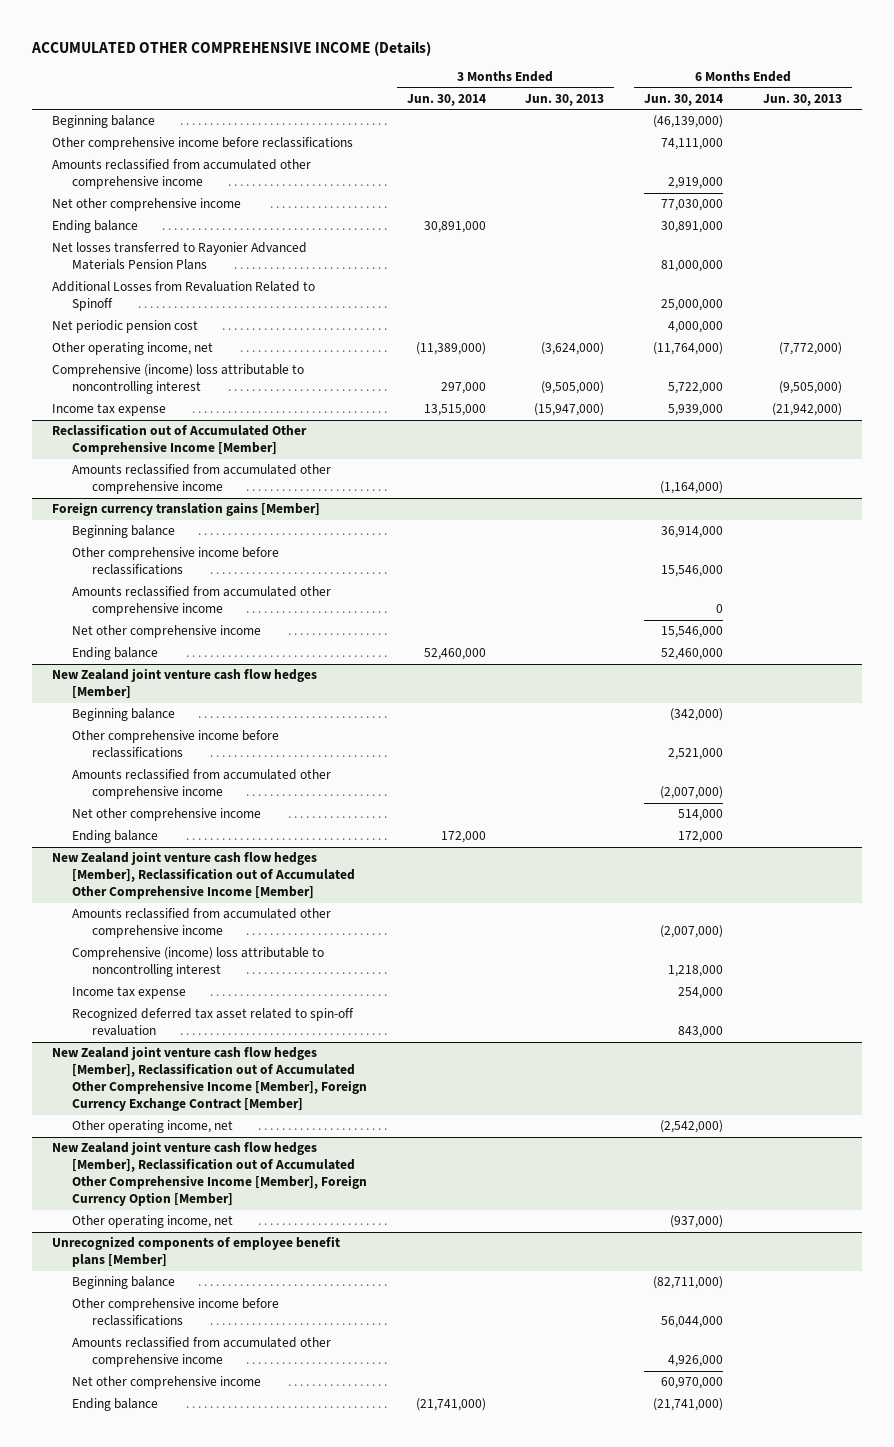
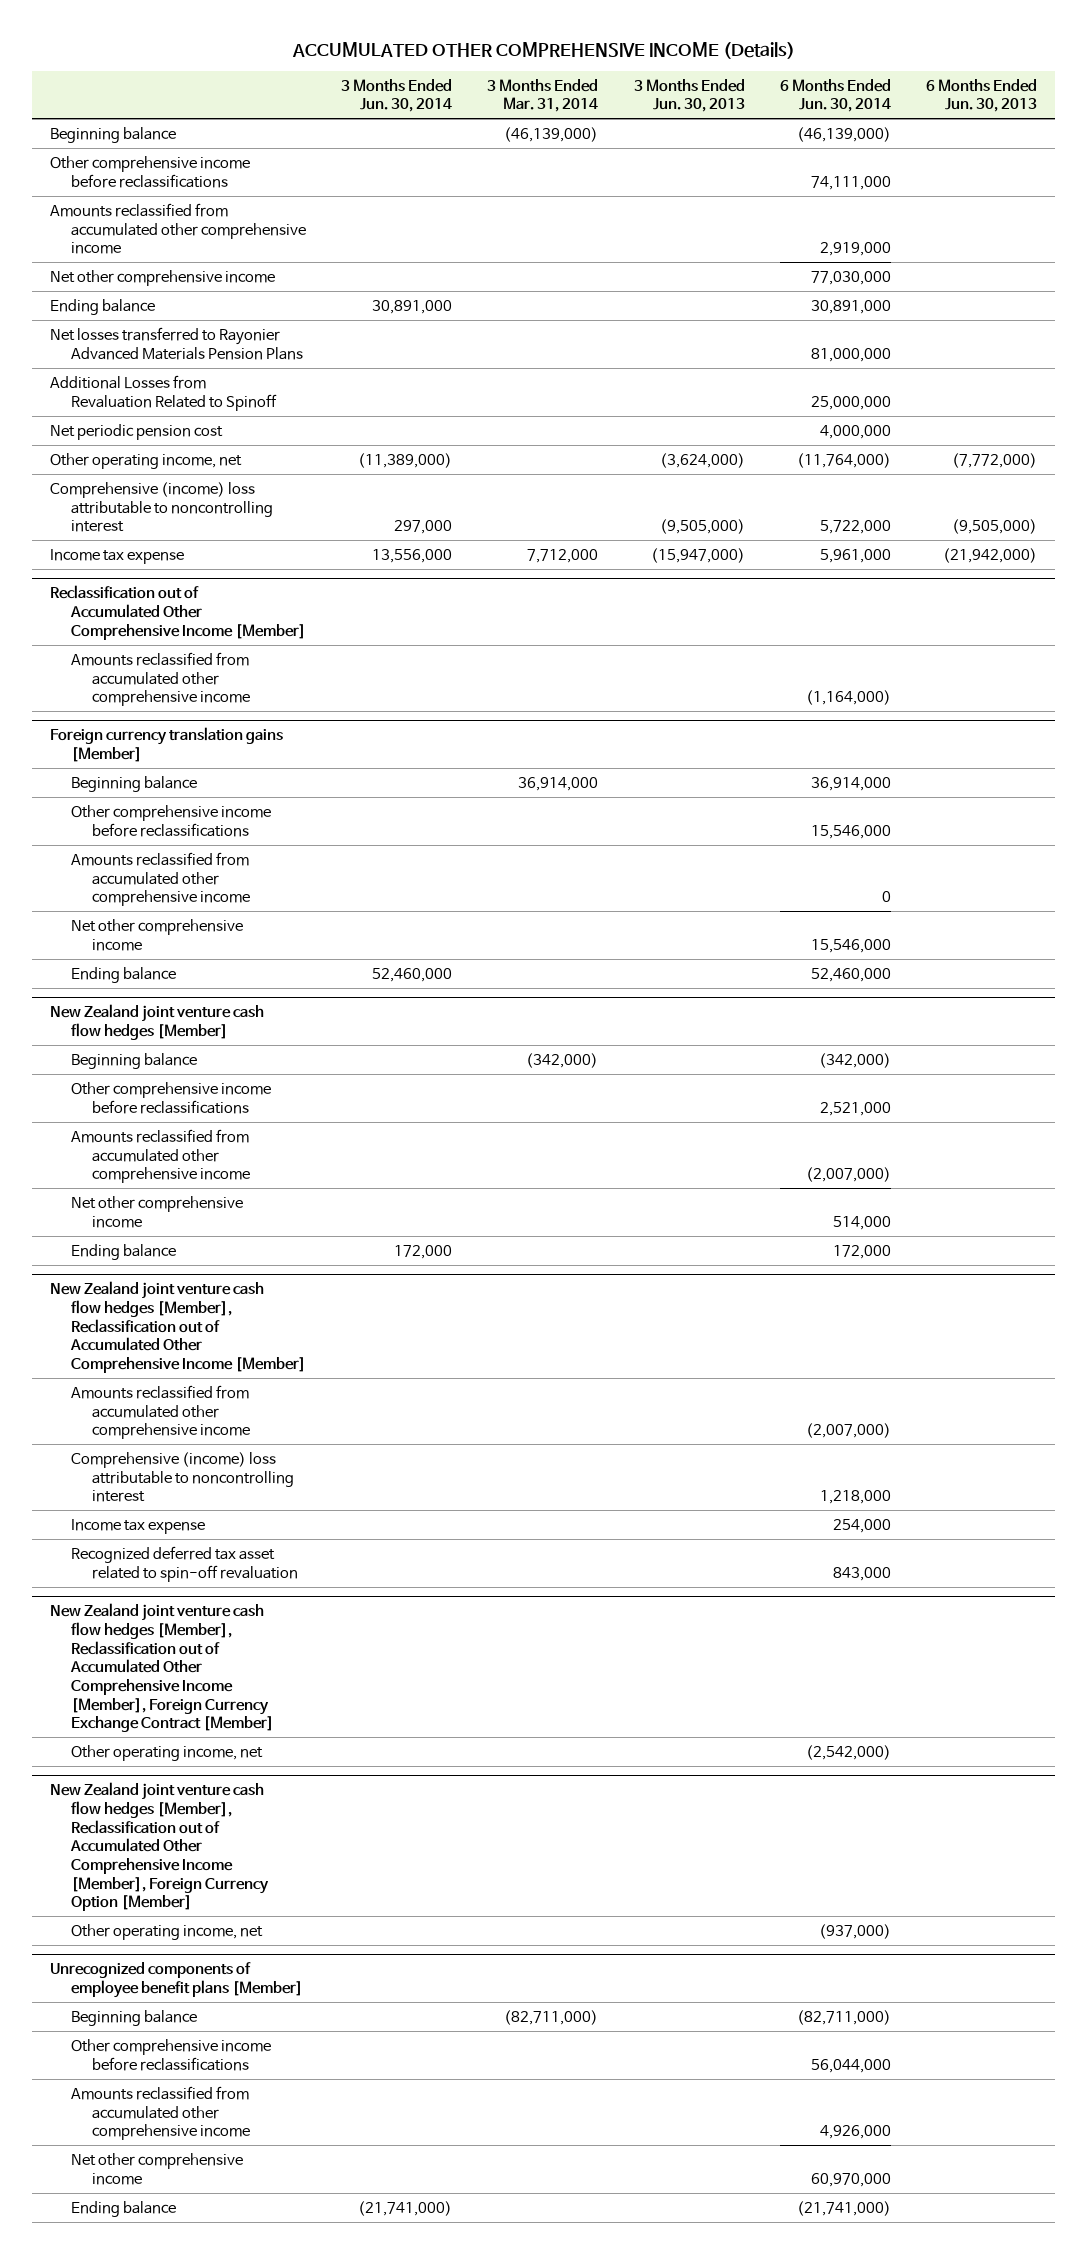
none -> [487,78,599,113] 3 Months Ended Mar. 31, 2014
[423,404,486,417] 13,515,000 -> [372,548,453,563] 13,556,000
[668,404,724,417] 5,939,000 -> [819,548,891,563] 5,961,000

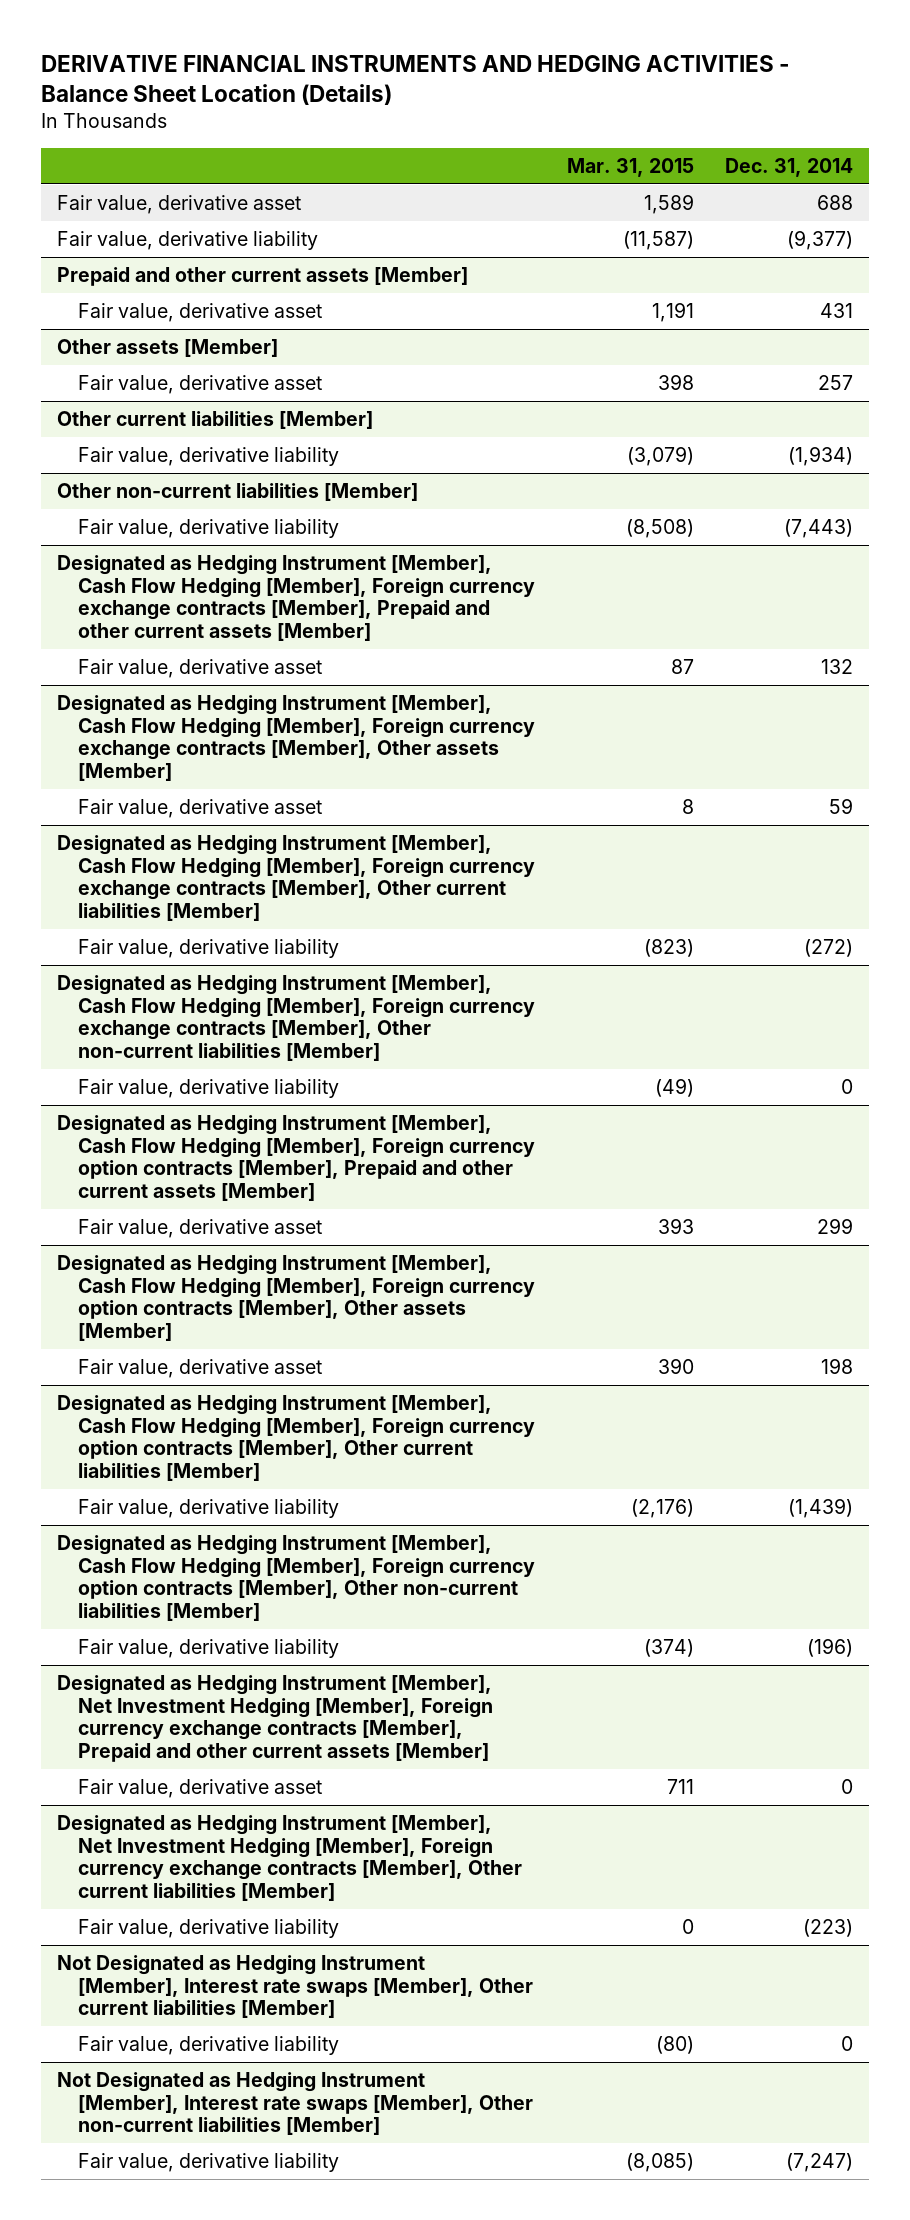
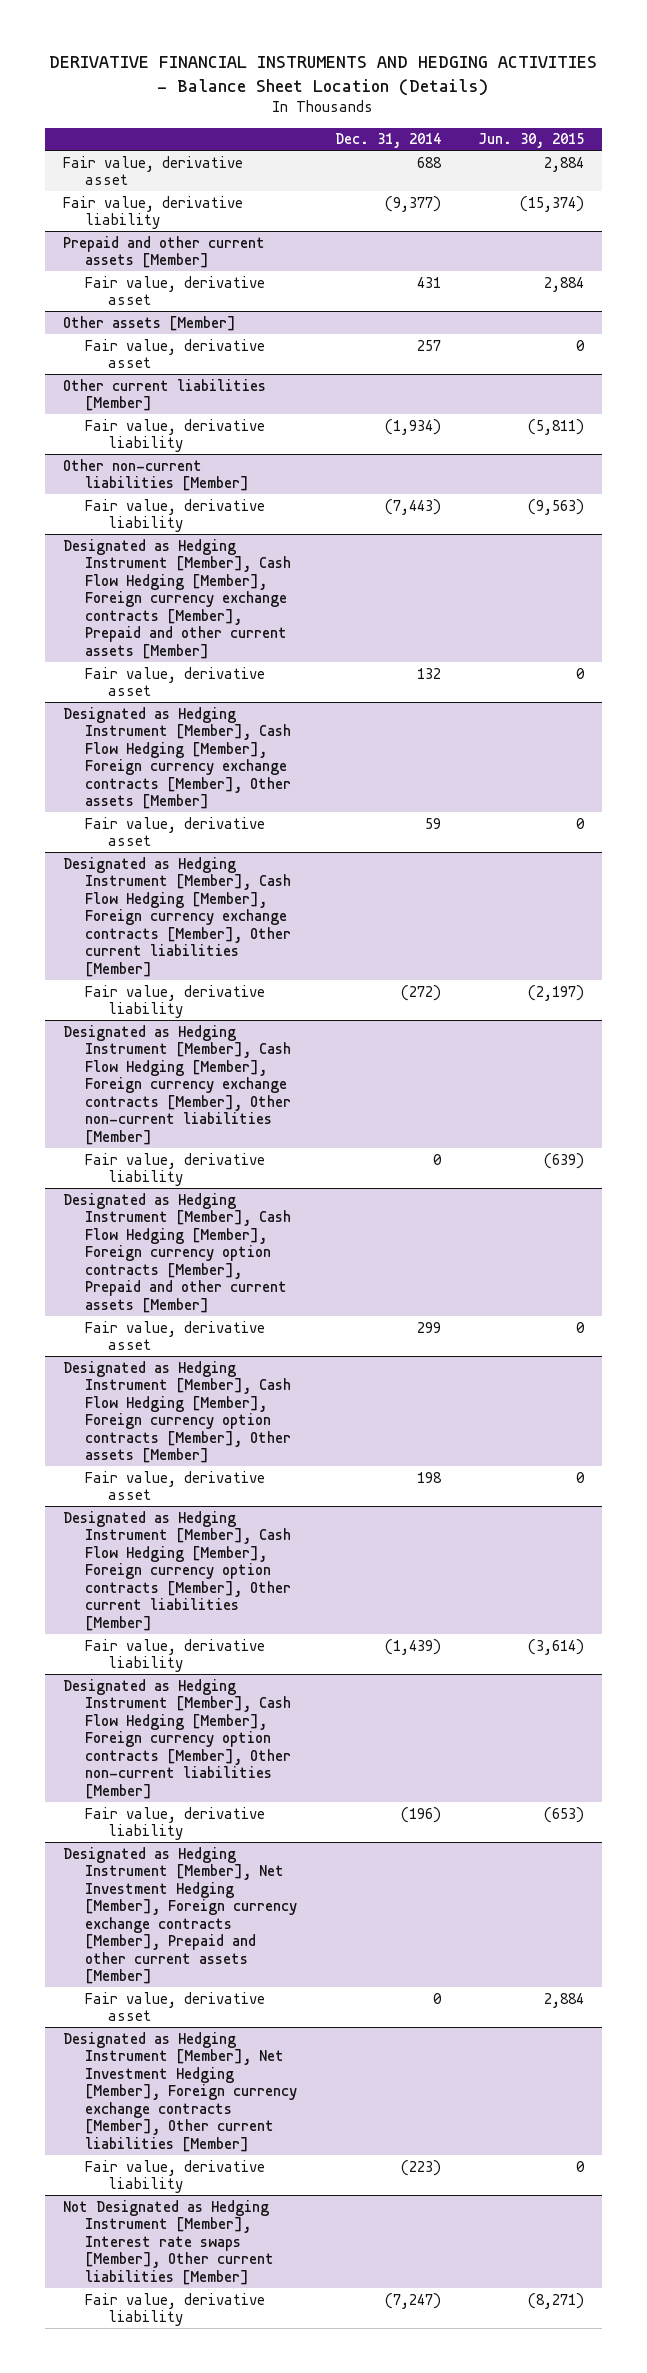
[566,157,694,177] Mar. 31, 2015 -> none
none -> [477,133,584,149] Jun. 30, 2015
[78,2036,340,2056] Fair value, derivative liability -> none
[56,2072,534,2136] Not Designated as Hedging Instrument [Member], Interest rate swaps [Member], Other non-current liabilities [Member] -> none

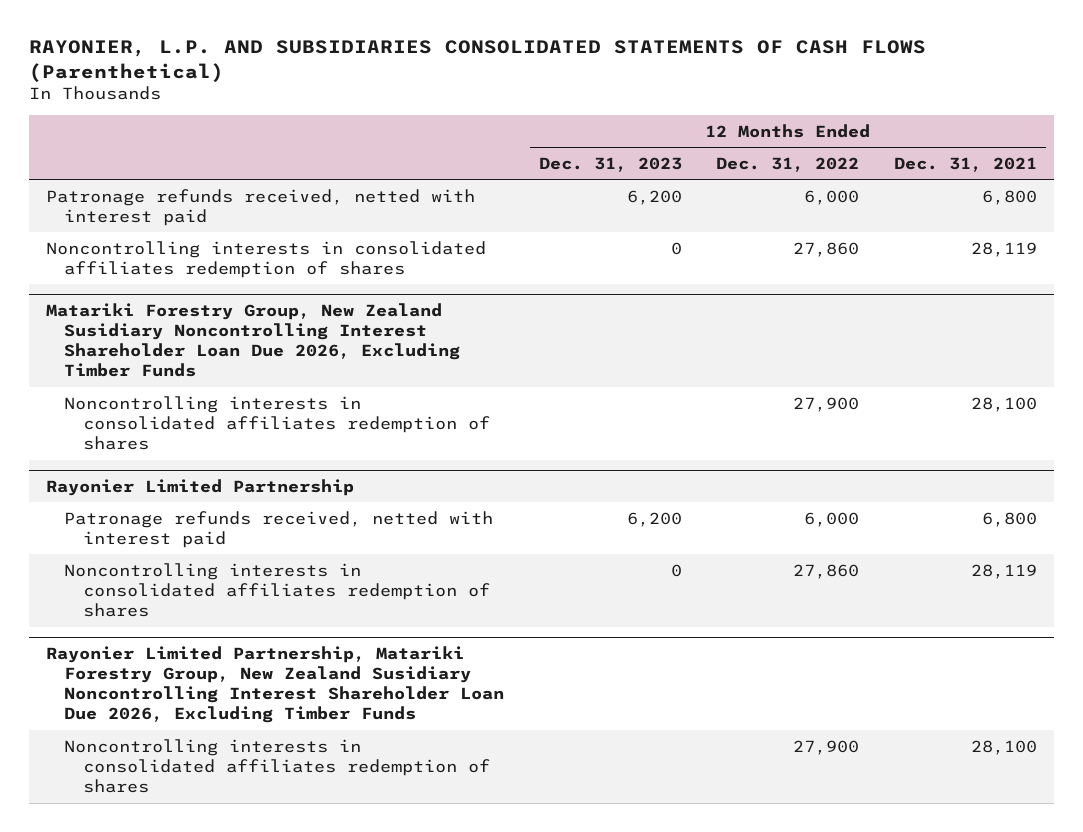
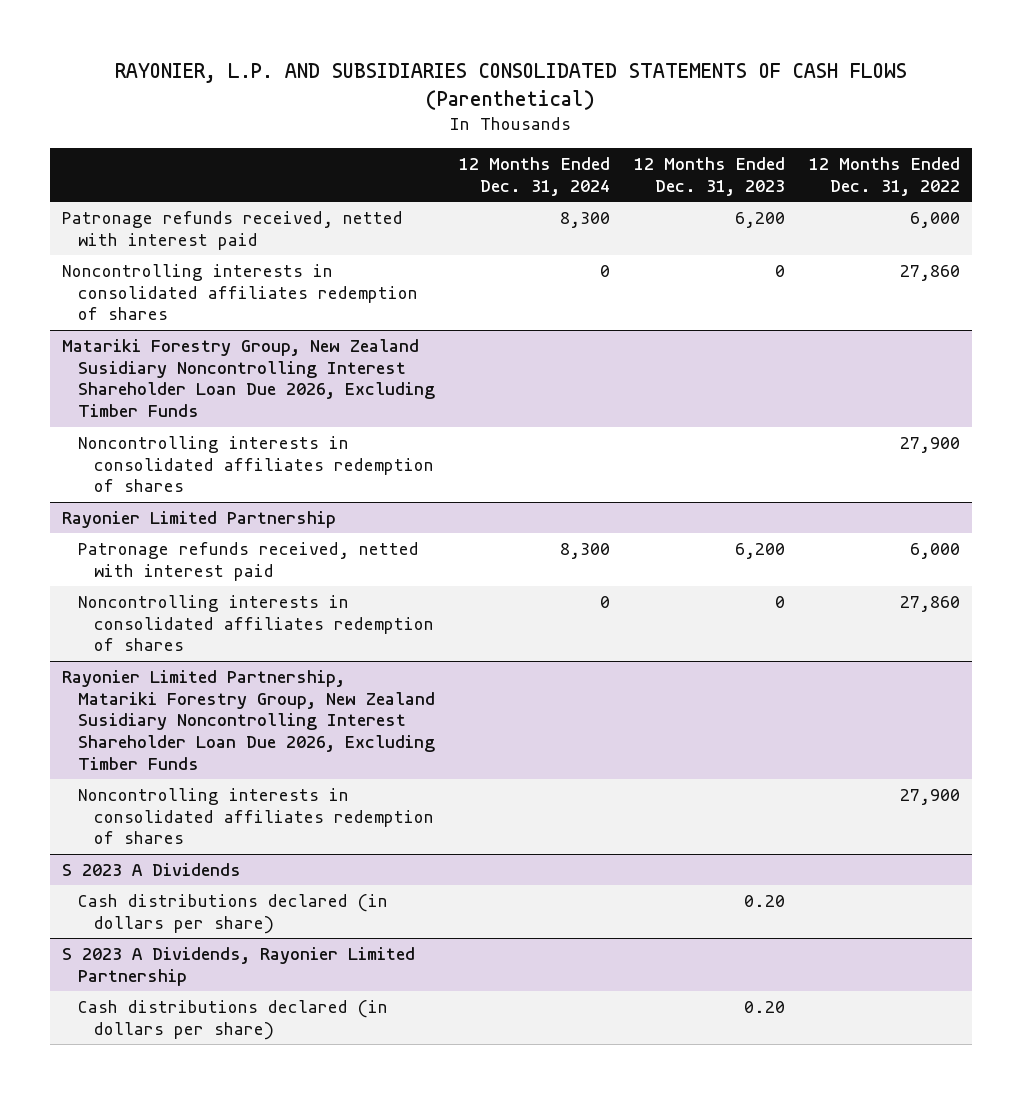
[893,156,1037,172] Dec. 31, 2021 -> none
none -> [459,157,611,196] 12 Months Ended Dec. 31, 2024
none -> [62,862,242,876] S 2023 A Dividends
none -> [77,893,388,934] Cash distributions declared (in dollars per share)
none -> [62,946,416,986] S 2023 A Dividends, Rayonier Limited Partnership
none -> [77,999,388,1040] Cash distributions declared (in dollars per share)

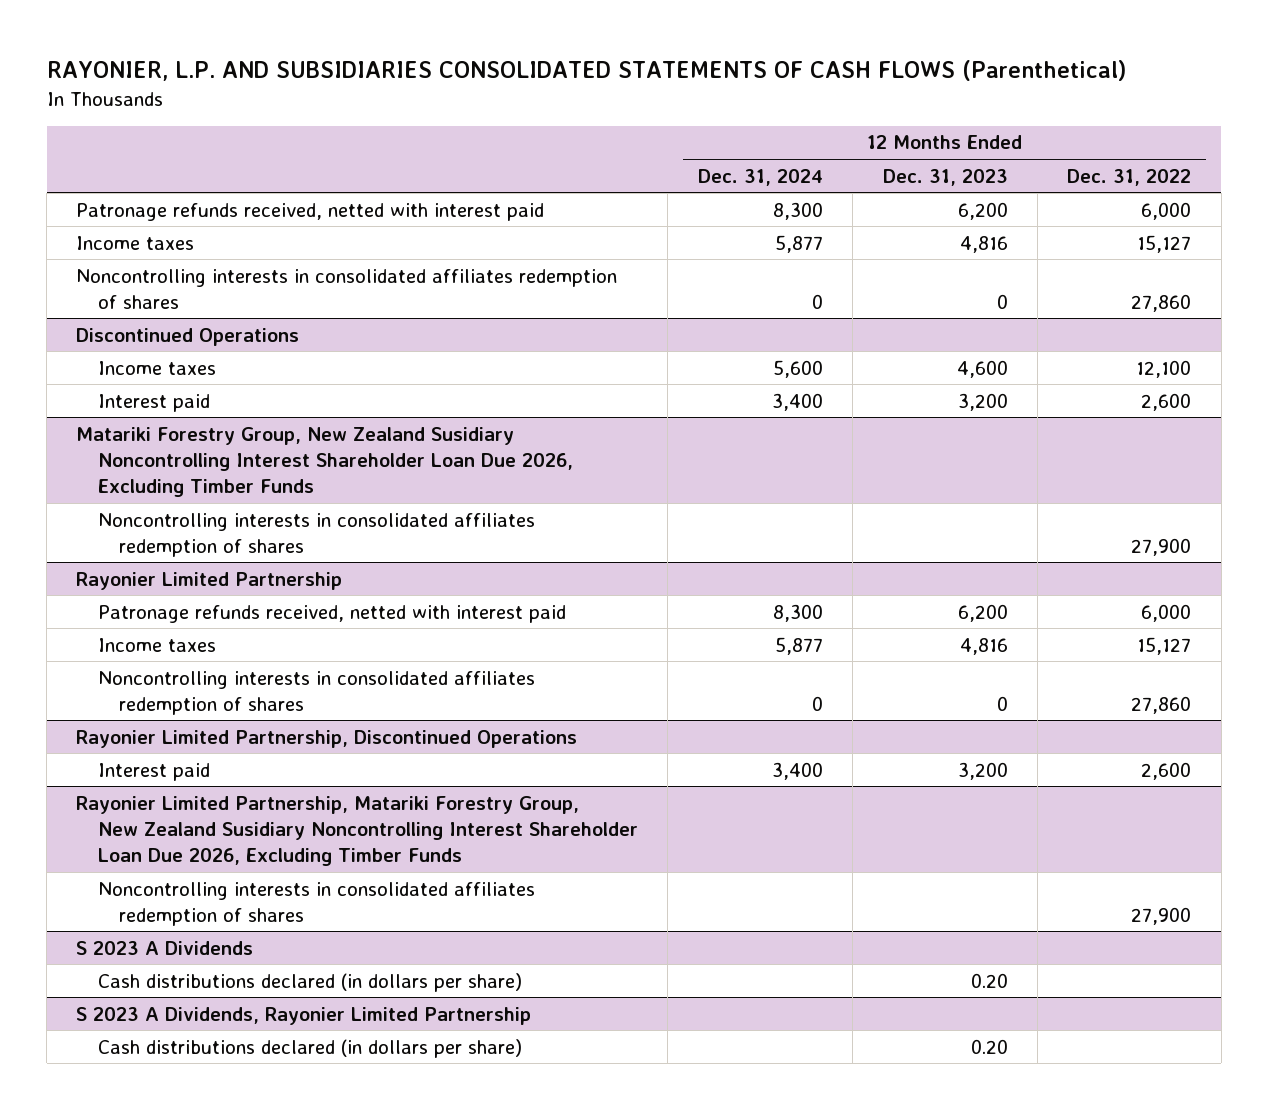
none -> [76,235,195,250] Income taxes
none -> [76,327,300,346] Discontinued Operations
none -> [97,360,216,375] Income taxes
none -> [97,393,210,412] Interest paid
none -> [97,637,216,652] Income taxes
none -> [76,729,578,748] Rayonier Limited Partnership, Discontinued Operations
none -> [97,762,210,781] Interest paid

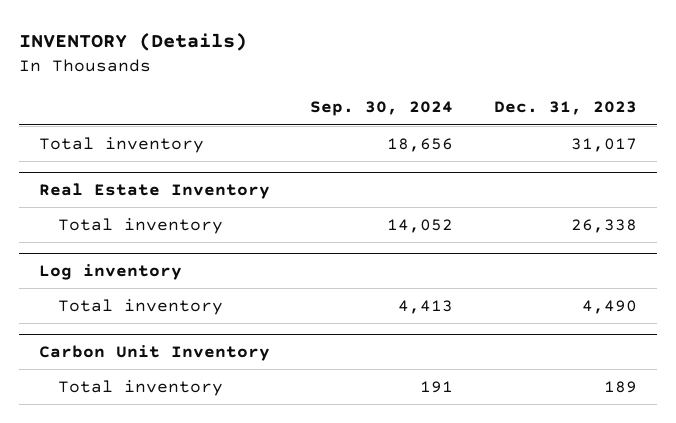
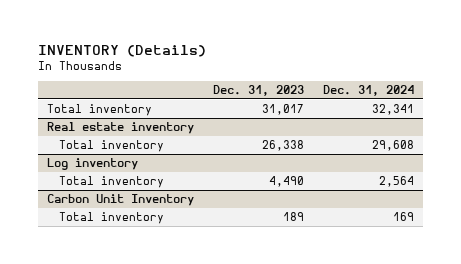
[310,101,454,117] Sep. 30, 2024 -> none
none -> [322,85,414,97] Dec. 31, 2024
[39,182,271,199] Real Estate Inventory -> [47,121,195,134] Real estate inventory

